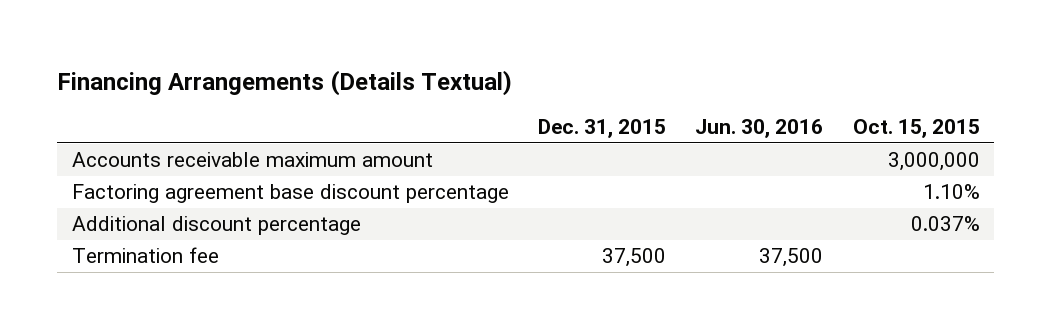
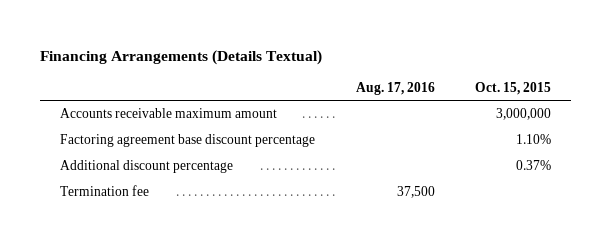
[538,119,667,139] Dec. 31, 2015 -> none
[695,119,824,139] Jun. 30, 2016 -> none
none -> [355,81,435,95] Aug. 17, 2016
[910,216,980,232] 0.037% -> [516,160,552,171] 0.37%

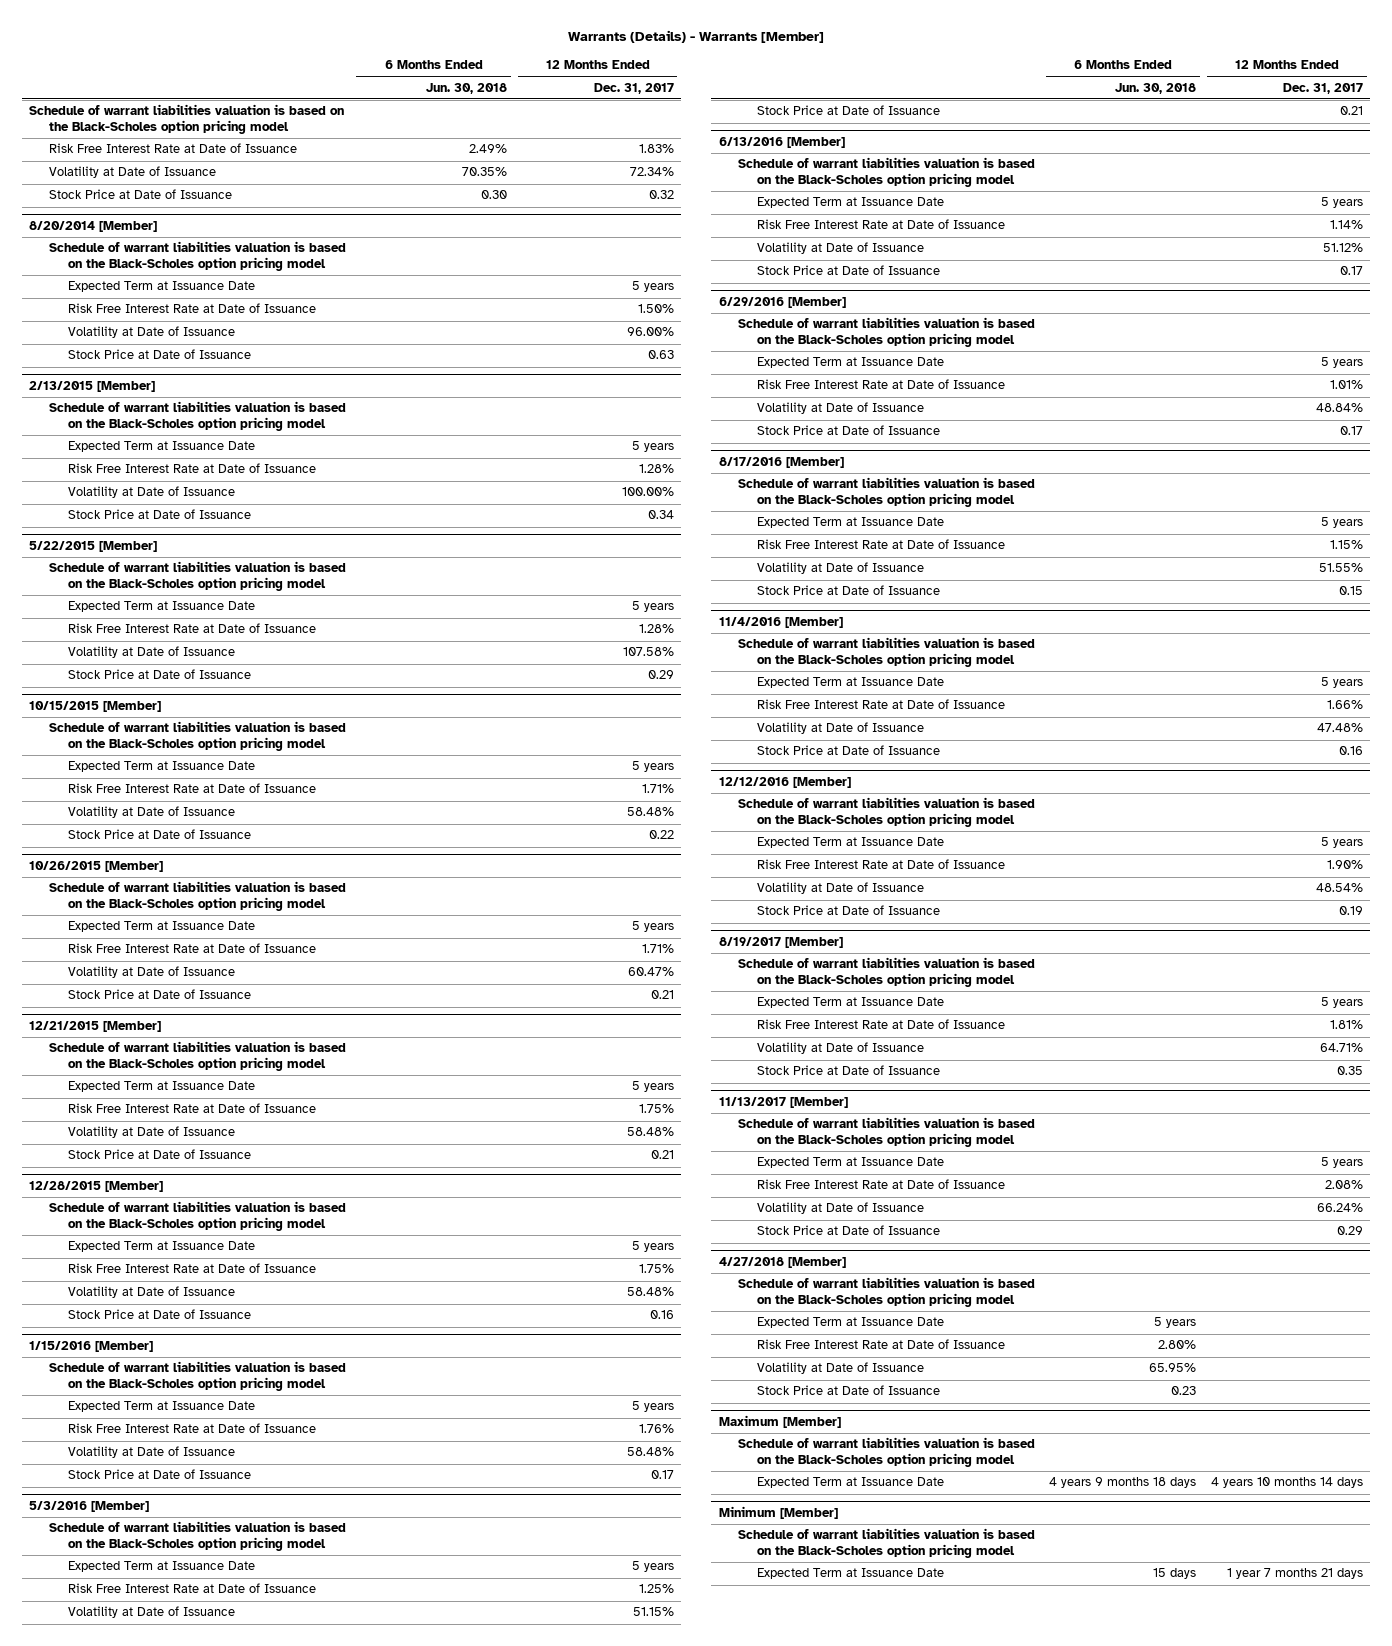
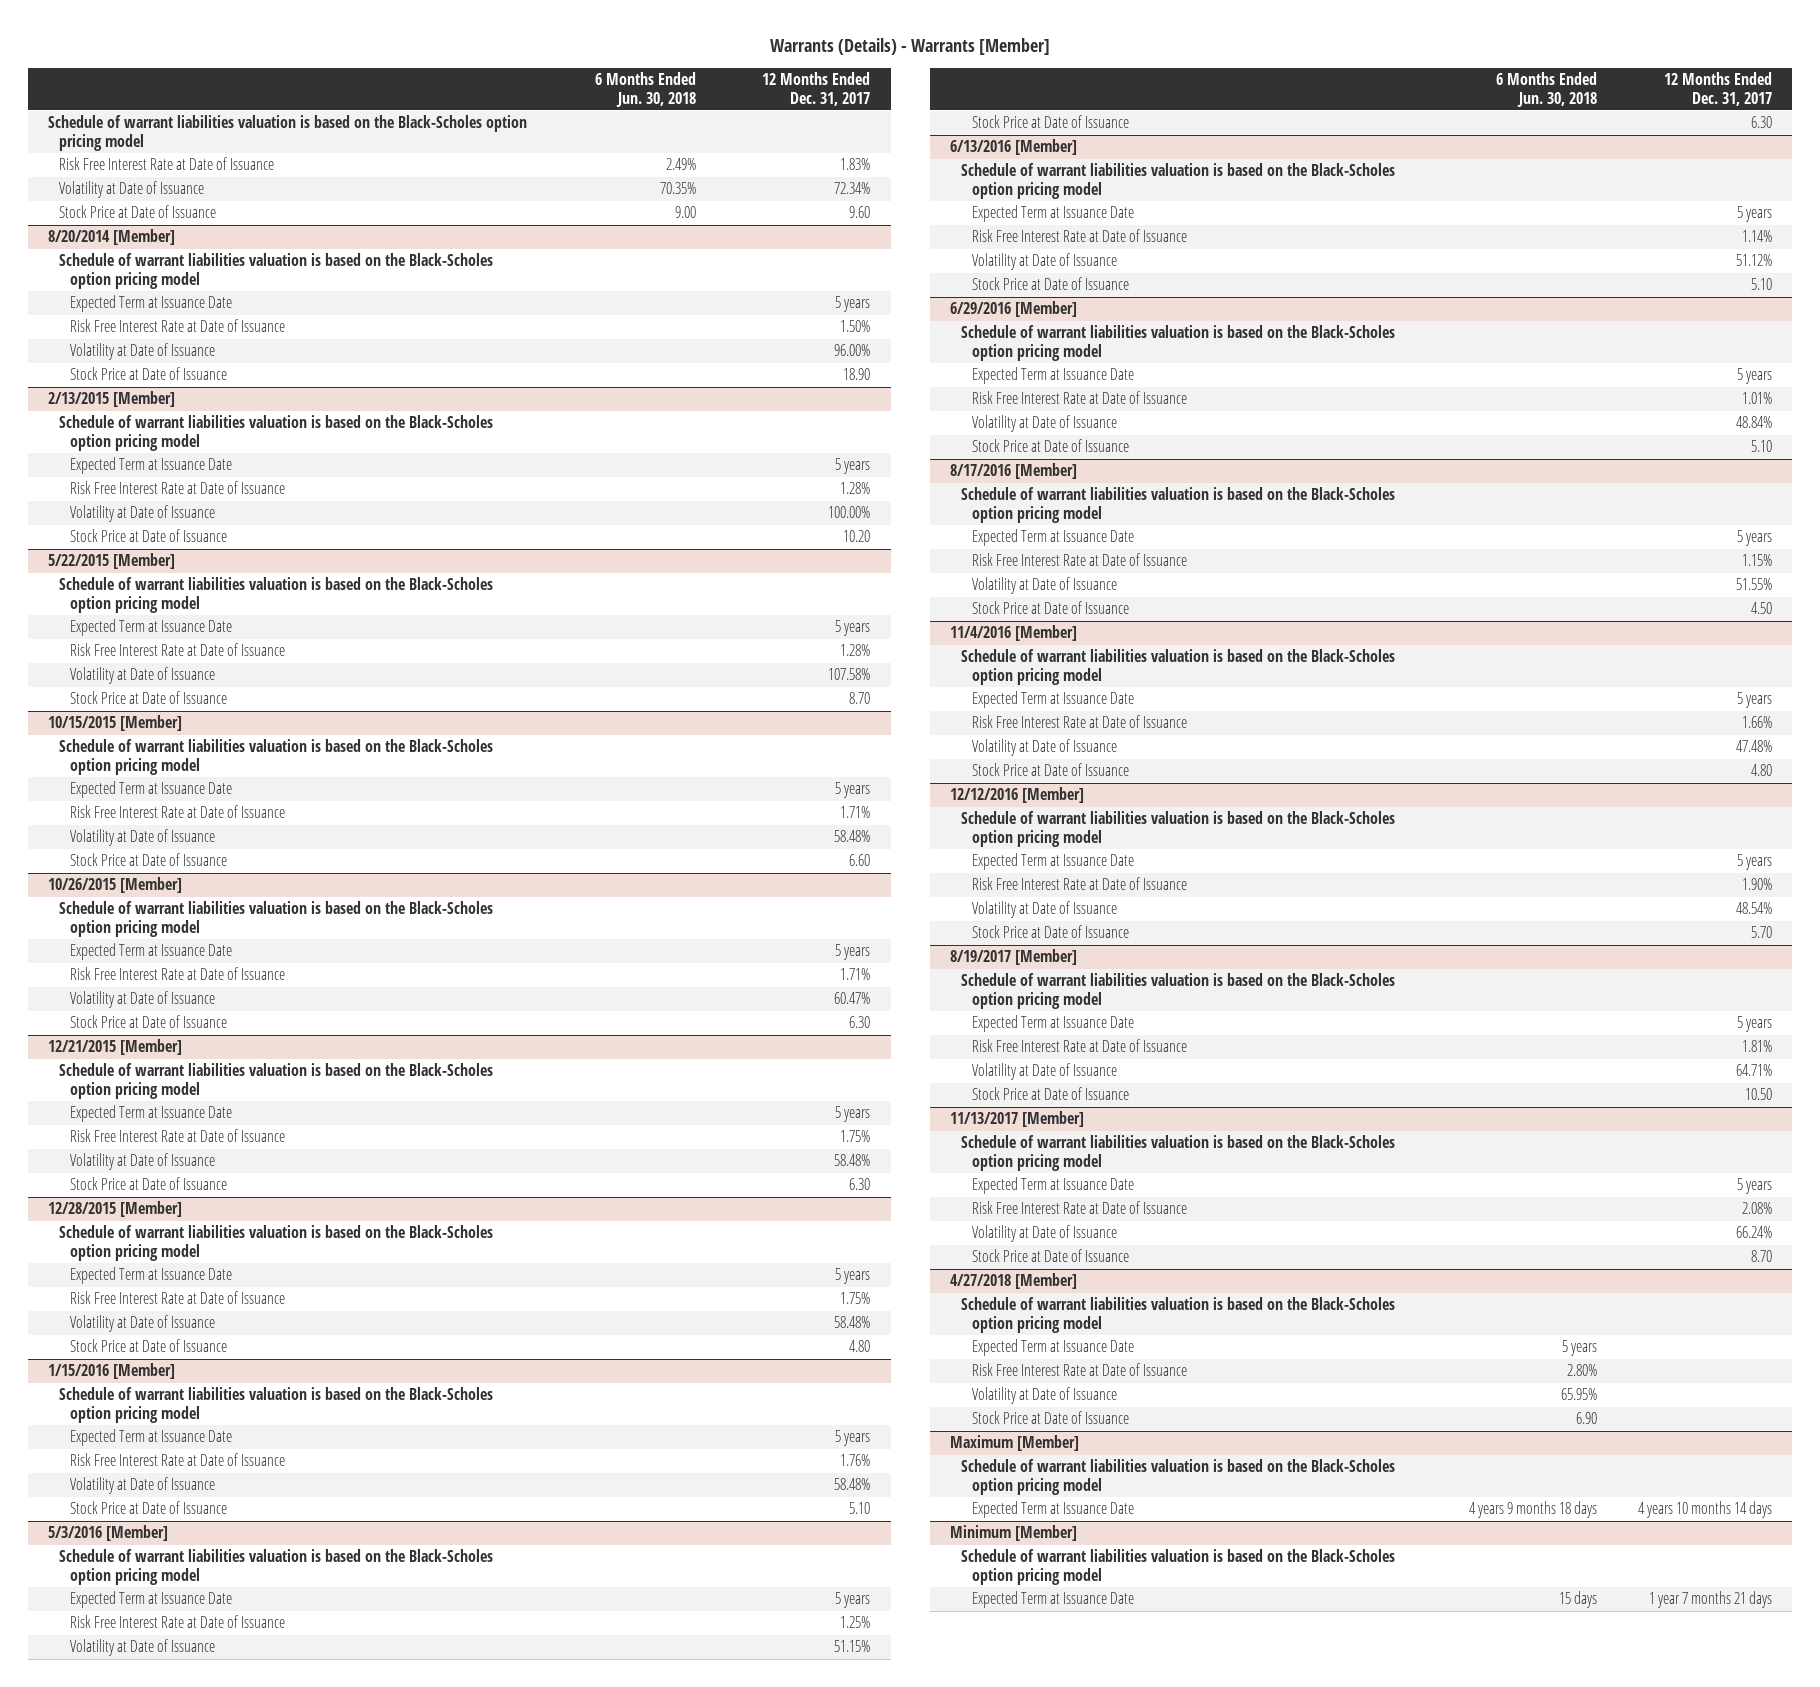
[481,190,508,200] 0.30 -> [674,206,696,219] 9.00
[648,190,674,200] 0.32 -> [849,206,871,219] 9.60
[647,350,674,360] 0.63 -> [843,368,871,381] 18.90
[647,510,674,520] 0.34 -> [843,530,871,543] 10.20
[647,670,674,680] 0.29 -> [849,692,871,705] 8.70
[648,830,674,840] 0.22 -> [849,854,871,867] 6.60
[650,990,674,1000] 0.21 -> [849,1016,871,1029] 6.30
[650,1150,674,1160] 0.21 -> [849,1178,871,1191] 6.30
[649,1310,674,1320] 0.16 -> [849,1340,871,1353] 4.80
[650,1470,674,1480] 0.17 -> [849,1502,871,1515] 5.10
[1339,106,1363,116] 0.21 -> [1751,116,1773,129] 6.30
[1339,266,1363,276] 0.17 -> [1751,278,1773,291] 5.10
[1339,426,1363,436] 0.17 -> [1751,440,1773,453] 5.10
[1338,586,1363,596] 0.15 -> [1751,602,1773,615] 4.50
[1338,746,1363,756] 0.16 -> [1751,764,1773,777] 4.80
[1338,906,1363,916] 0.19 -> [1751,926,1773,939] 5.70
[1336,1066,1363,1076] 0.35 -> [1745,1088,1773,1101] 10.50
[1336,1226,1363,1236] 0.29 -> [1751,1250,1773,1263] 8.70
[1171,1386,1197,1396] 0.23 -> [1576,1412,1598,1425] 6.90

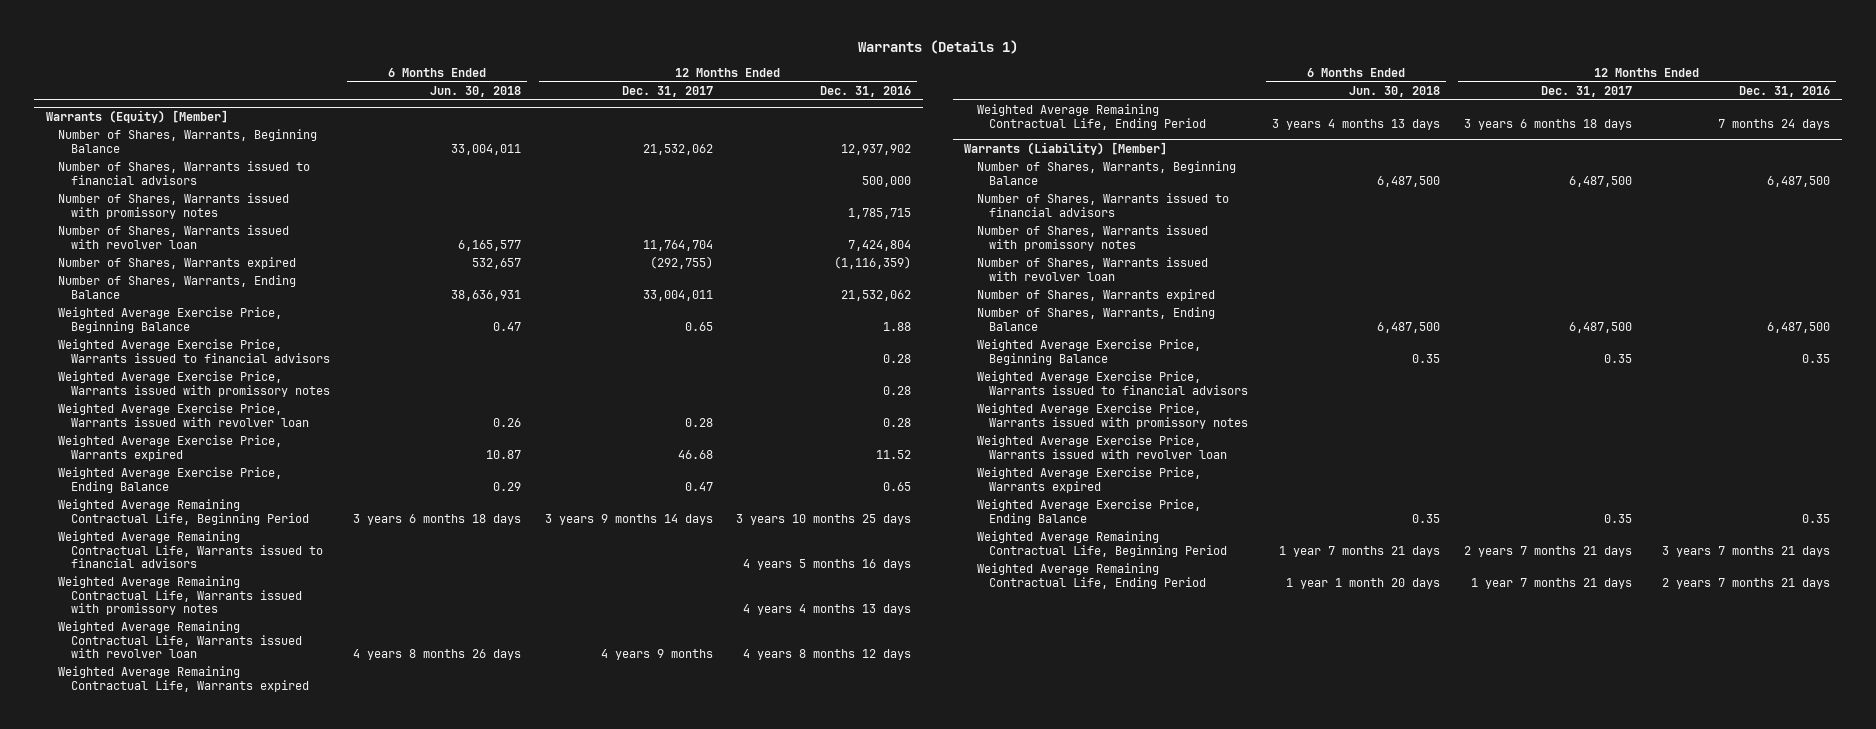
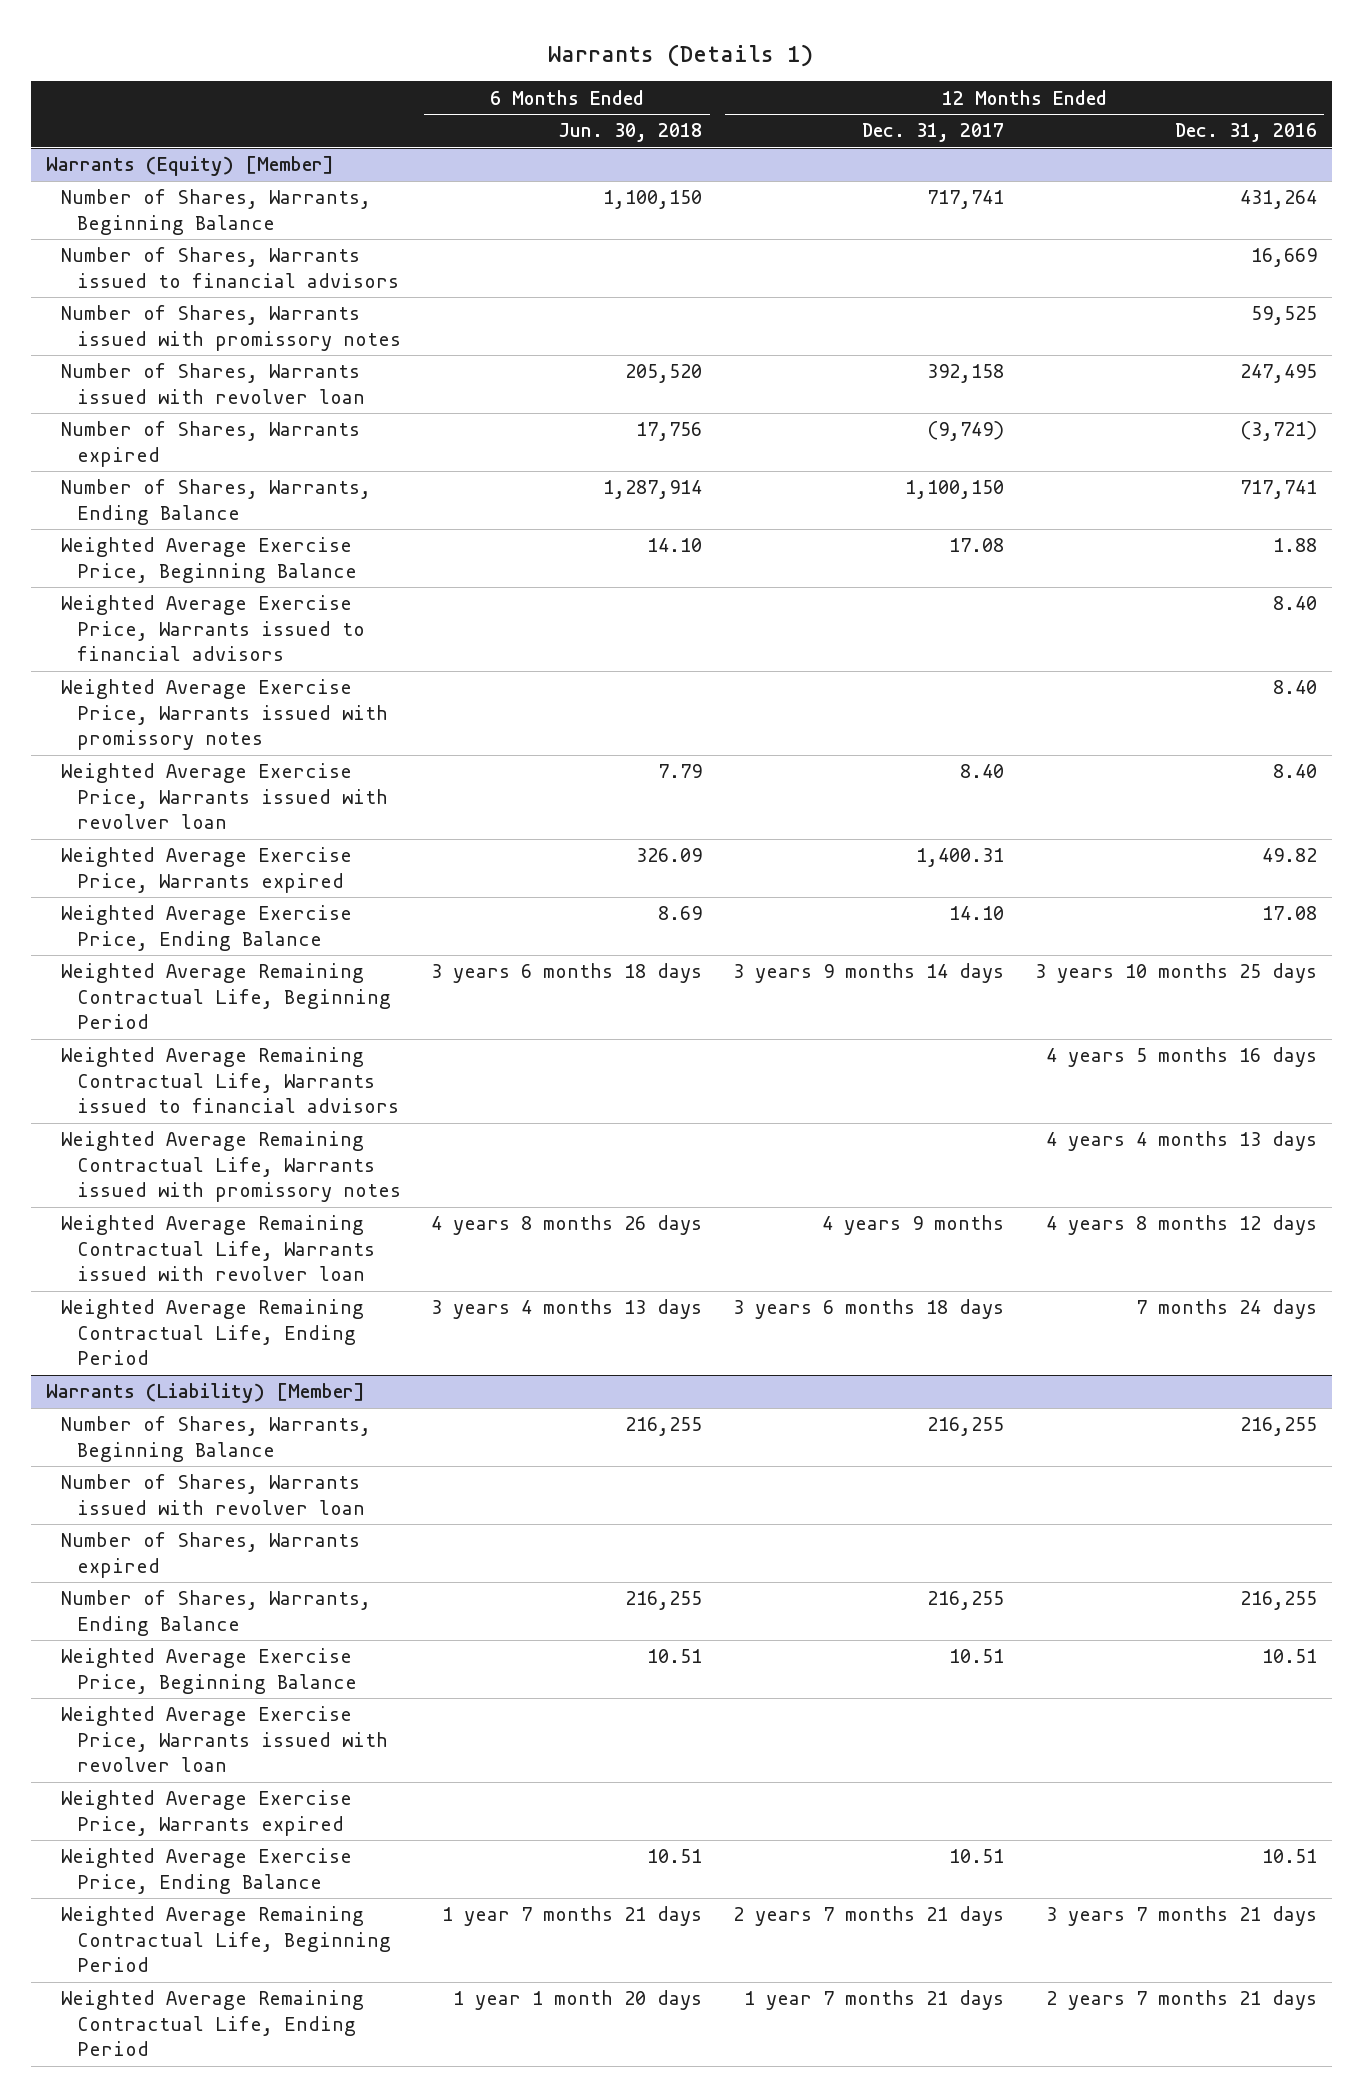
[451,143,522,155] 33,004,011 -> [603,190,703,210] 1,100,150
[642,143,713,155] 21,532,062 -> [926,190,1004,210] 717,741
[841,143,912,155] 12,937,902 -> [1239,190,1317,210] 431,264
[862,175,912,187] 500,000 -> [1250,248,1317,268] 16,669
[848,207,912,219] 1,785,715 -> [1250,306,1317,326] 59,525
[458,239,522,251] 6,165,577 -> [625,364,703,384] 205,520
[642,239,713,251] 11,764,704 -> [926,364,1004,384] 392,158
[848,239,912,251] 7,424,804 -> [1239,364,1317,384] 247,495
[472,258,522,270] 532,657 -> [636,422,703,442] 17,756
[649,256,713,270] (292,755) -> [926,421,1004,442] (9,749)
[834,256,912,270] (1,116,359) -> [1239,421,1317,442] (3,721)
[451,289,522,301] 38,636,931 -> [603,480,703,500] 1,287,914
[642,289,713,301] 33,004,011 -> [904,480,1004,500] 1,100,150
[841,289,912,301] 21,532,062 -> [1239,480,1317,500] 717,741
[493,321,522,331] 0.47 -> [647,538,703,553] 14.10
[684,321,713,331] 0.65 -> [948,538,1004,553] 17.08
[883,353,912,363] 0.28 -> [1272,596,1317,611] 8.40
[883,385,912,395] 0.28 -> [1272,680,1317,695] 8.40
[493,417,522,427] 0.26 -> [658,764,703,779] 7.79
[684,417,713,427] 0.28 -> [959,764,1004,779] 8.40
[883,417,912,427] 0.28 -> [1272,764,1317,779] 8.40
[486,449,522,459] 10.87 -> [636,848,703,863] 326.09
[677,449,713,459] 46.68 -> [915,848,1004,868] 1,400.31
[876,449,912,459] 11.52 -> [1261,848,1317,863] 49.82
[493,481,522,491] 0.29 -> [658,906,703,921] 8.69
[684,481,713,491] 0.47 -> [948,906,1004,921] 14.10
[883,481,912,491] 0.65 -> [1261,906,1317,921] 17.08
[58,666,309,692] Weighted Average Remaining Contractual Life, Warrants expired -> none
[976,193,1229,217] Number of Shares, Warrants issued to financial advisors -> none
[976,225,1208,251] Number of Shares, Warrants issued with promissory notes -> none
[1376,175,1440,187] 6,487,500 -> [625,1417,703,1437] 216,255
[1568,175,1632,187] 6,487,500 -> [926,1417,1004,1437] 216,255
[1767,175,1831,187] 6,487,500 -> [1239,1417,1317,1437] 216,255
[976,371,1249,395] Weighted Average Exercise Price, Warrants issued to financial advisors -> none
[976,403,1249,429] Weighted Average Exercise Price, Warrants issued with promissory notes -> none
[1376,321,1440,333] 6,487,500 -> [625,1591,703,1611] 216,255
[1568,321,1632,333] 6,487,500 -> [926,1591,1004,1611] 216,255
[1767,321,1831,333] 6,487,500 -> [1239,1591,1317,1611] 216,255
[1411,353,1440,363] 0.35 -> [647,1649,703,1664] 10.51
[1603,353,1632,363] 0.35 -> [948,1649,1004,1664] 10.51
[1802,353,1831,363] 0.35 -> [1261,1649,1317,1664] 10.51
[1411,513,1440,523] 0.35 -> [647,1849,703,1864] 10.51
[1603,513,1632,523] 0.35 -> [948,1849,1004,1864] 10.51
[1802,513,1831,523] 0.35 -> [1261,1849,1317,1864] 10.51

